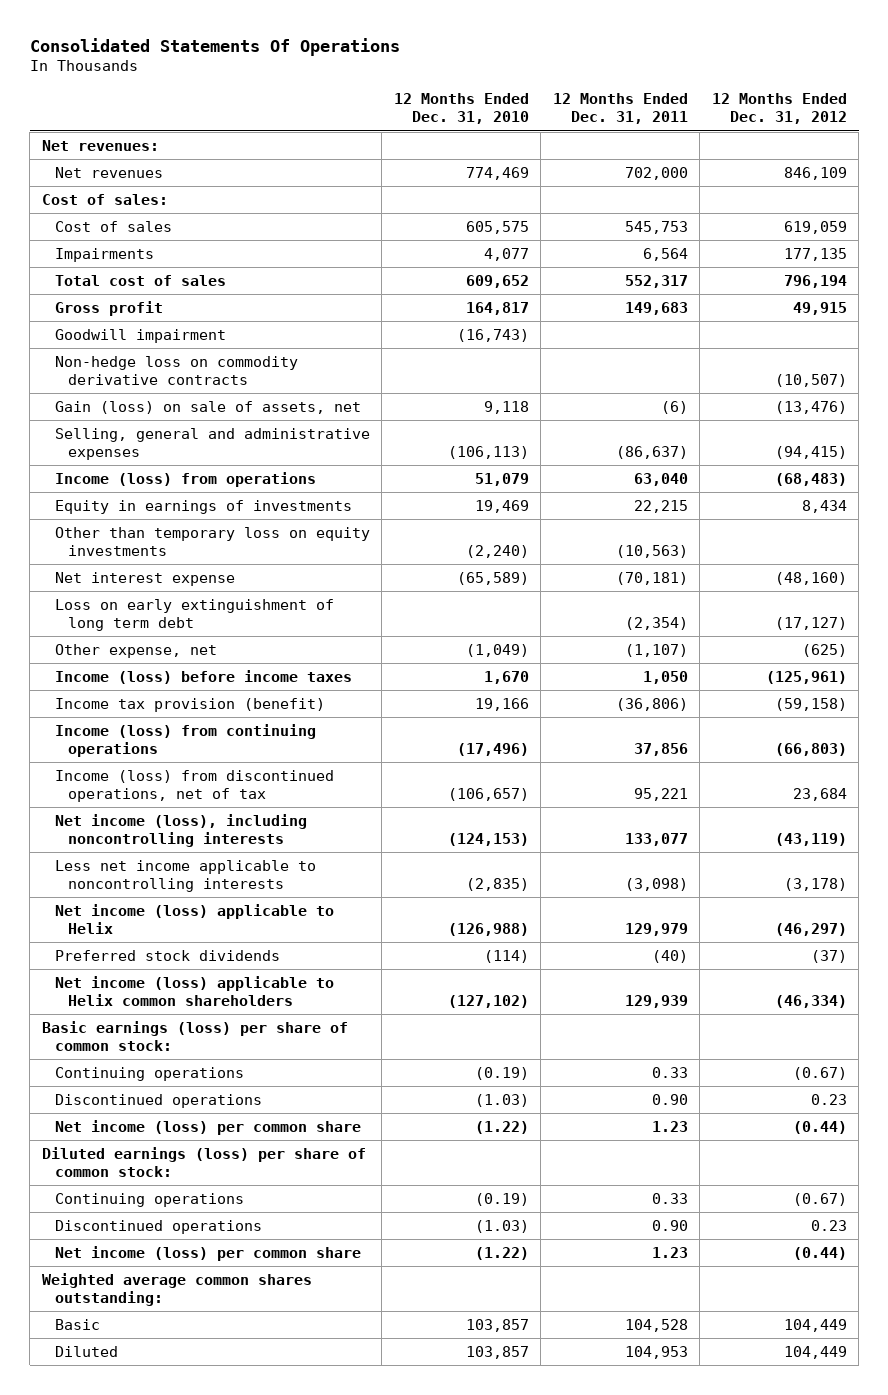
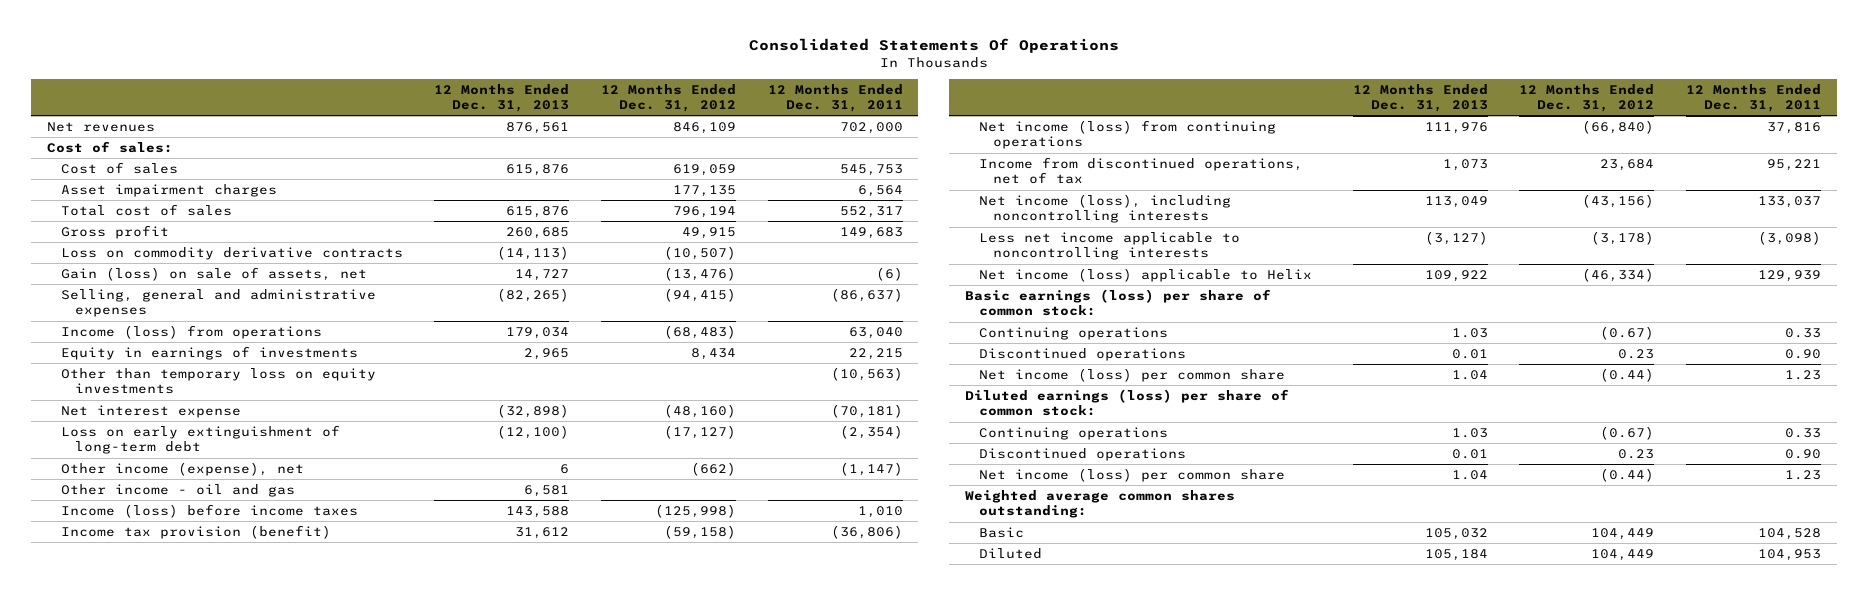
[393,93,529,125] 12 Months Ended Dec. 31, 2010 -> none
none -> [434,83,570,113] 12 Months Ended Dec. 31, 2013
[41,139,159,151] Net revenues: -> none
[54,247,154,262] Impairments -> [60,183,277,197] Asset impairment charges
[54,328,226,343] Goodwill impairment -> none
[54,355,298,385] Non-hedge loss on commodity derivative contracts -> [60,246,403,260] Loss on commodity derivative contracts
[54,598,334,631] Loss on early extinguishment of long term debt -> [60,424,340,455] Loss on early extinguishment of long-term debt
[54,643,217,658] Other expense, net -> [60,461,304,476] Other income (expense), net
[624,643,688,657] (1,107) -> [839,461,903,476] (1,147)
[801,643,847,657] (625) -> [690,461,736,476] (662)
none -> [60,483,295,497] Other income - oil and gas
[642,670,688,684] 1,050 -> [857,505,903,518] 1,010
[765,670,847,684] (125,961) -> [654,503,736,518] (125,998)
[54,723,316,757] Income (loss) from continuing operations -> [978,119,1276,150] Net income (loss) from continuing operations
[633,742,688,756] 37,856 -> [1766,121,1821,134] 37,816
[774,742,847,756] (66,803) -> [1582,119,1655,134] (66,840)
[54,769,334,802] Income (loss) from discontinued operations, net of tax -> [978,156,1303,185] Income from discontinued operations, net of tax
[624,832,688,846] 133,077 -> [1757,195,1821,208] 133,037
[774,832,847,846] (43,119) -> [1582,193,1655,208] (43,156)
[54,949,280,961] Preferred stock dividends -> none
[54,975,334,1006] Net income (loss) applicable to Helix common shareholders -> none
[624,922,688,936] 129,979 -> [1757,269,1821,282] 129,939
[774,922,847,936] (46,297) -> [1582,267,1655,282] (46,334)

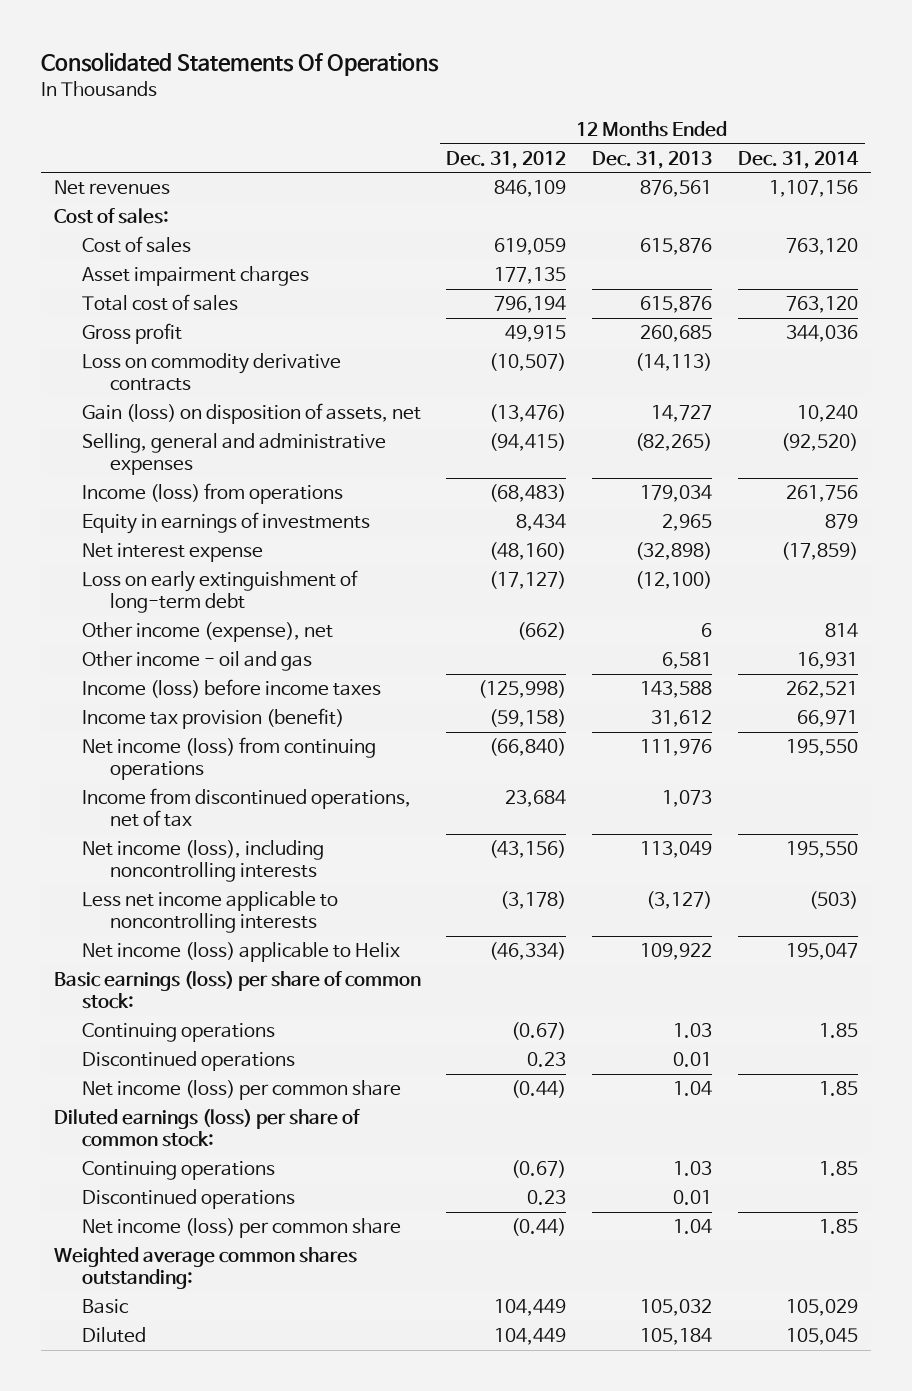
[767,83,903,113] 12 Months Ended Dec. 31, 2011 -> none
none -> [738,150,860,169] Dec. 31, 2014
[60,266,367,281] Gain (loss) on sale of assets, net -> [81,403,421,425] Gain (loss) on disposition of assets, net
[60,367,376,395] Other than temporary loss on equity investments -> none

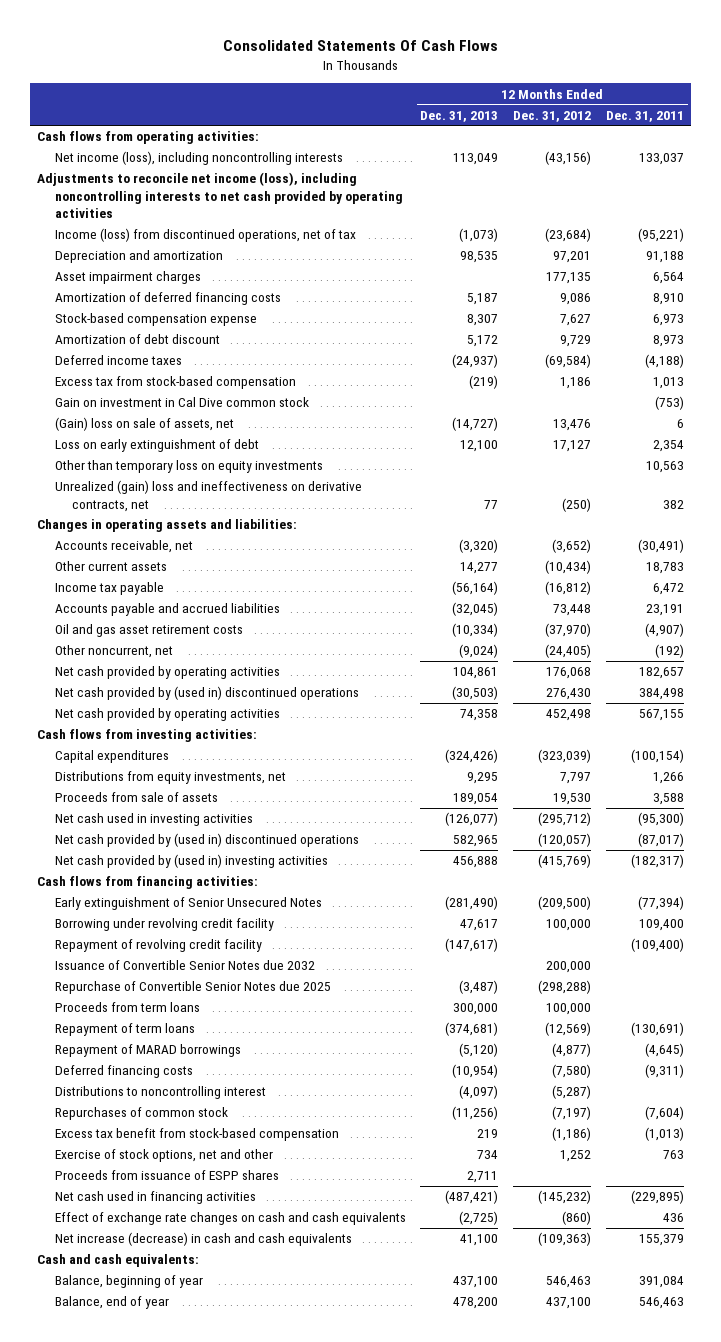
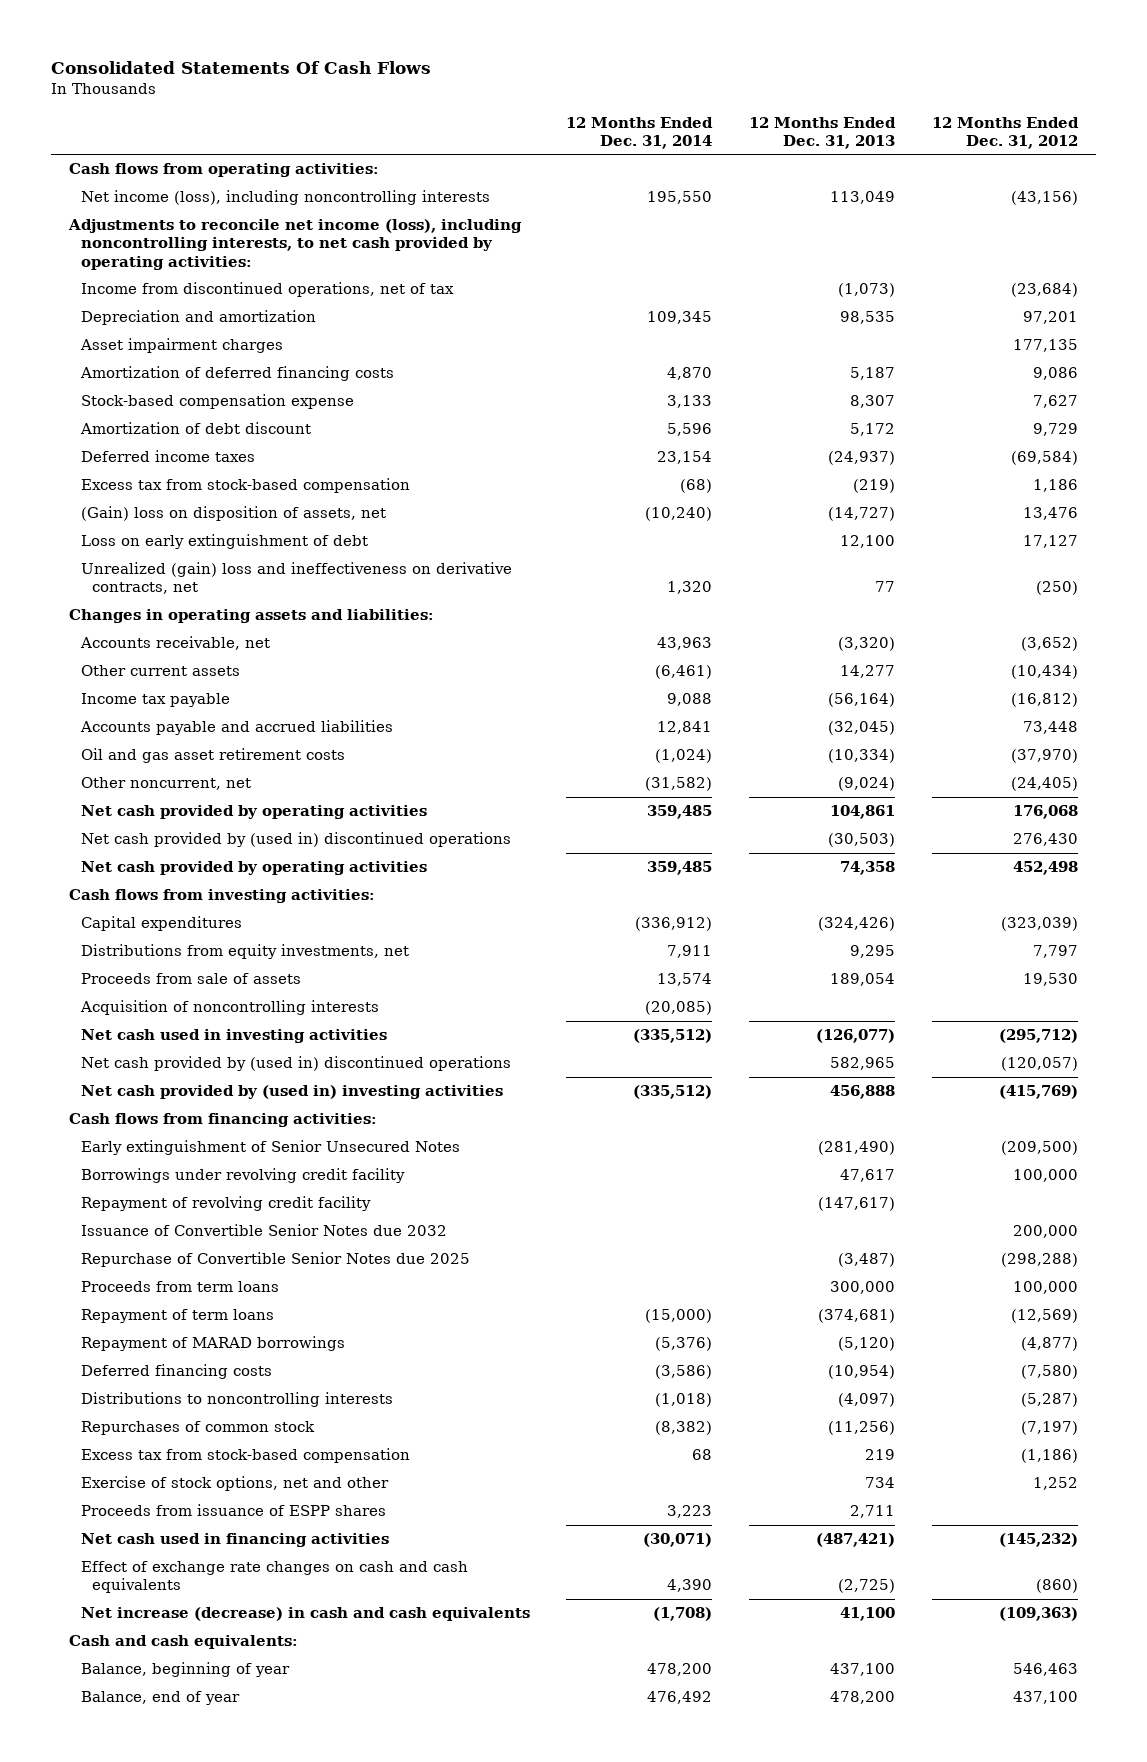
[605,110,684,122] Dec. 31, 2011 -> none
none -> [566,116,714,149] 12 Months Ended Dec. 31, 2014
[37,172,403,218] Adjustments to reconcile net income (loss), including noncontrolling interests to net cash provided by operating activities -> [68,219,523,270] Adjustments to reconcile net income (loss), including noncontrolling interests, to net cash provided by operating activities:
[54,228,356,243] Income (loss) from discontinued operations, net of tax -> [80,282,454,298] Income from discontinued operations, net of tax
[54,397,309,408] Gain on investment in Cal Dive common stock -> none
[54,417,234,432] (Gain) loss on sale of assets, net -> [80,506,386,522] (Gain) loss on disposition of assets, net
[54,460,323,474] Other than temporary loss on equity investments -> none
none -> [79,1000,379,1016] Acquisition of noncontrolling interests
[54,918,274,932] Borrowing under revolving credit facility -> [80,1168,405,1184] Borrowings under revolving credit facility
[54,1086,266,1100] Distributions to noncontrolling interest -> [80,1392,393,1408] Distributions to noncontrolling interests
[54,1128,339,1142] Excess tax benefit from stock-based compensation -> [80,1448,410,1464] Excess tax from stock-based compensation

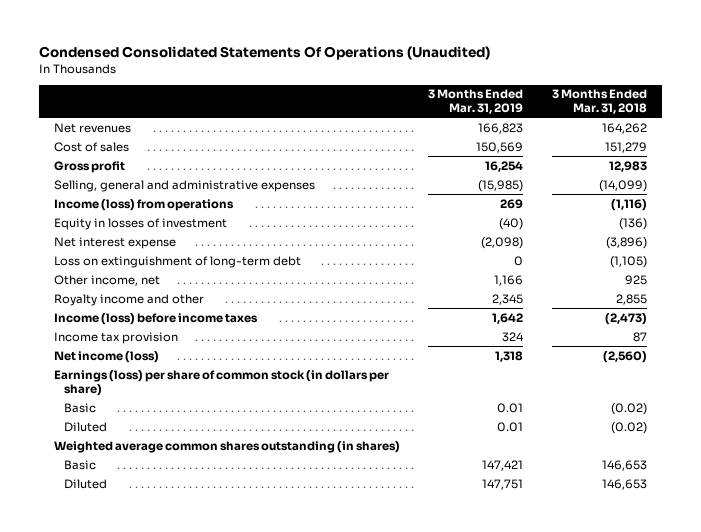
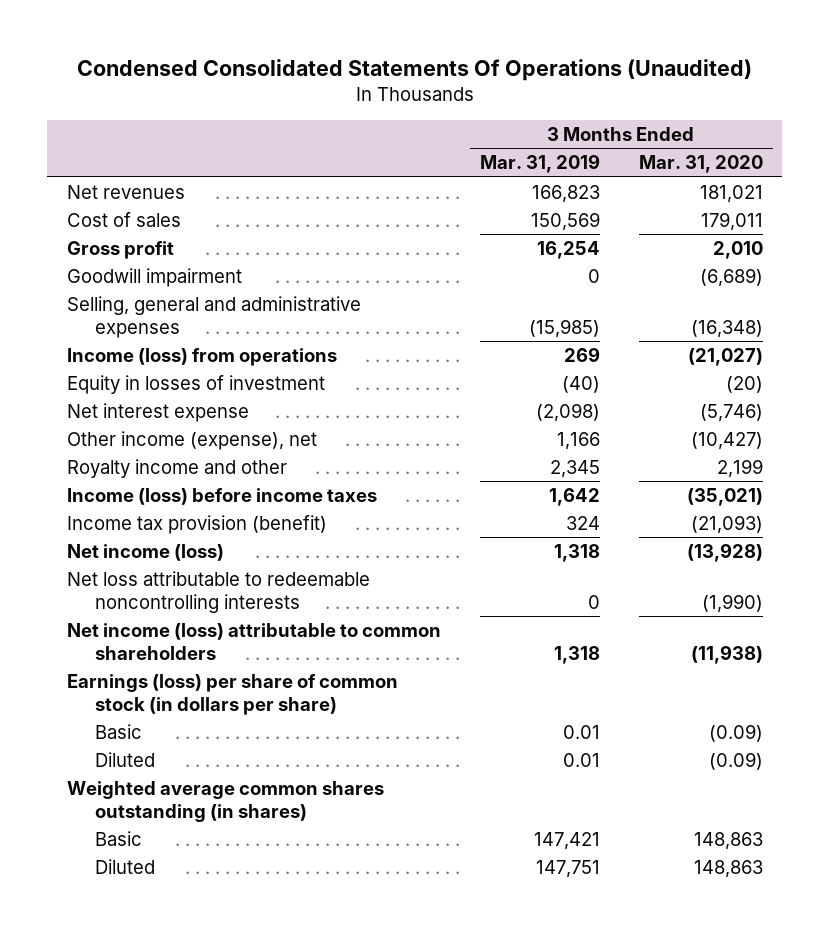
[552,89,648,115] 3 Months Ended Mar. 31, 2018 -> none
none -> [638,155,763,174] Mar. 31, 2020
none -> [66,268,242,288] Goodwill impairment
[53,255,301,268] Loss on extinguishment of long-term debt -> none
[53,274,160,286] Other income, net -> [66,431,317,451] Other income (expense), net
[53,331,178,344] Income tax provision -> [66,515,327,535] Income tax provision (benefit)
none -> [66,571,370,613] Net loss attributable to redeemable noncontrolling interests
none -> [66,623,441,660] Net income (loss) attributable to common shareholders

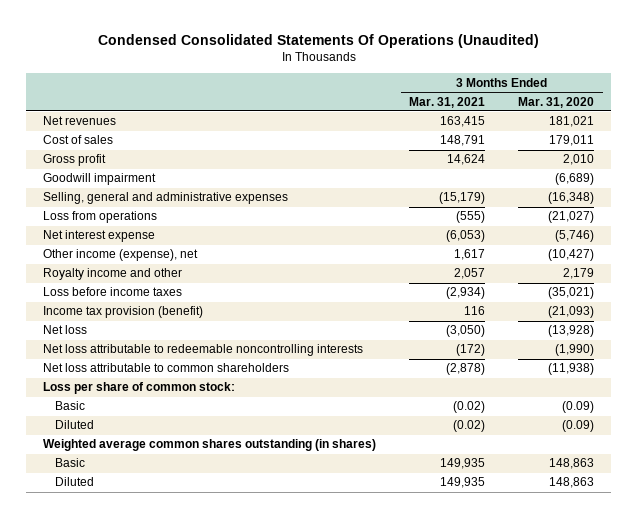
[479,154,600,174] Mar. 31, 2019 -> none
none -> [409,96,486,108] Mar. 31, 2021
[66,375,325,395] Equity in losses of investment -> none
[66,348,337,367] Income (loss) from operations -> [42,211,157,224] Loss from operations
[716,459,763,479] 2,199 -> [563,268,595,280] 2,179
[66,488,377,506] Income (loss) before income taxes -> [42,287,182,297] Loss before income taxes
[66,544,224,562] Net income (loss) -> [42,325,87,335] Net loss
[66,623,441,660] Net income (loss) attributable to common shareholders -> [42,363,289,373] Net loss attributable to common shareholders
[66,674,398,715] Earnings (loss) per share of common stock (in dollars per share) -> [42,382,235,395] Loss per share of common stock:

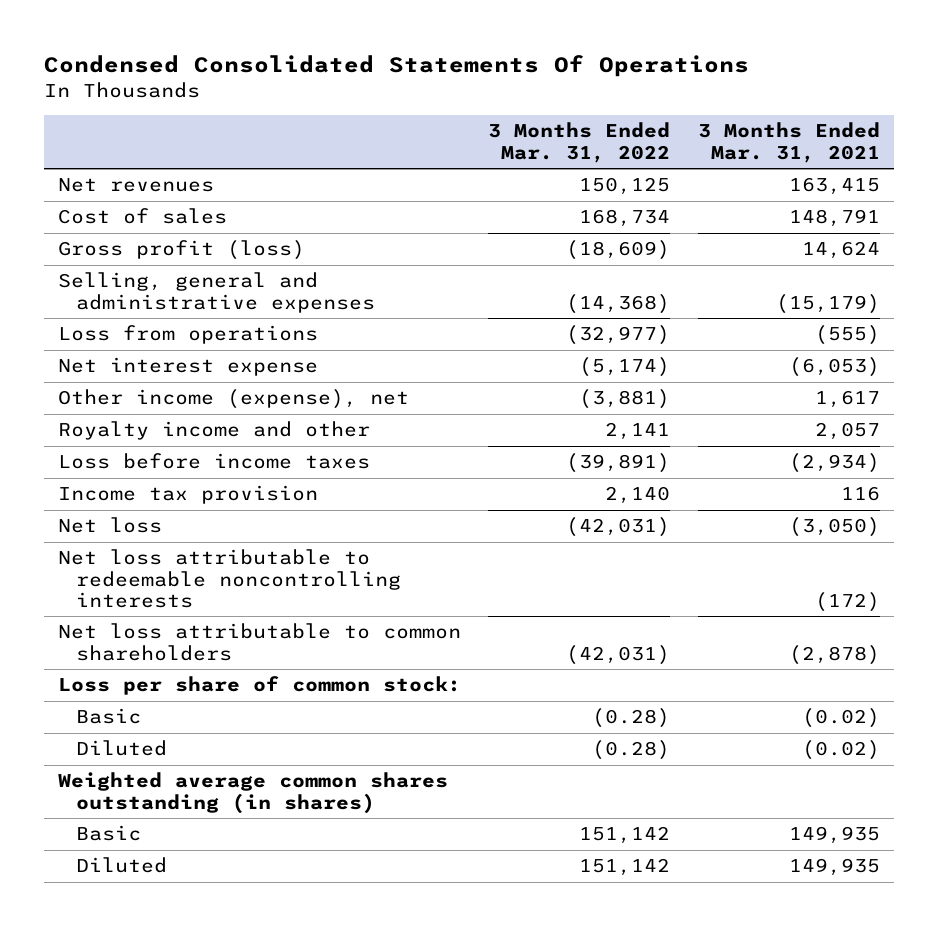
[97,33,539,48] Condensed Consolidated Statements Of Operations (Unaudited) -> [43,54,749,77] Condensed Consolidated Statements Of Operations
[518,96,595,108] Mar. 31, 2020 -> none
none -> [488,122,671,163] 3 Months Ended Mar. 31, 2022
[42,173,156,186] Goodwill impairment -> none
[42,154,106,167] Gross profit -> [57,240,305,261] Gross profit (loss)
[42,306,203,319] Income tax provision (benefit) -> [57,485,318,505] Income tax provision

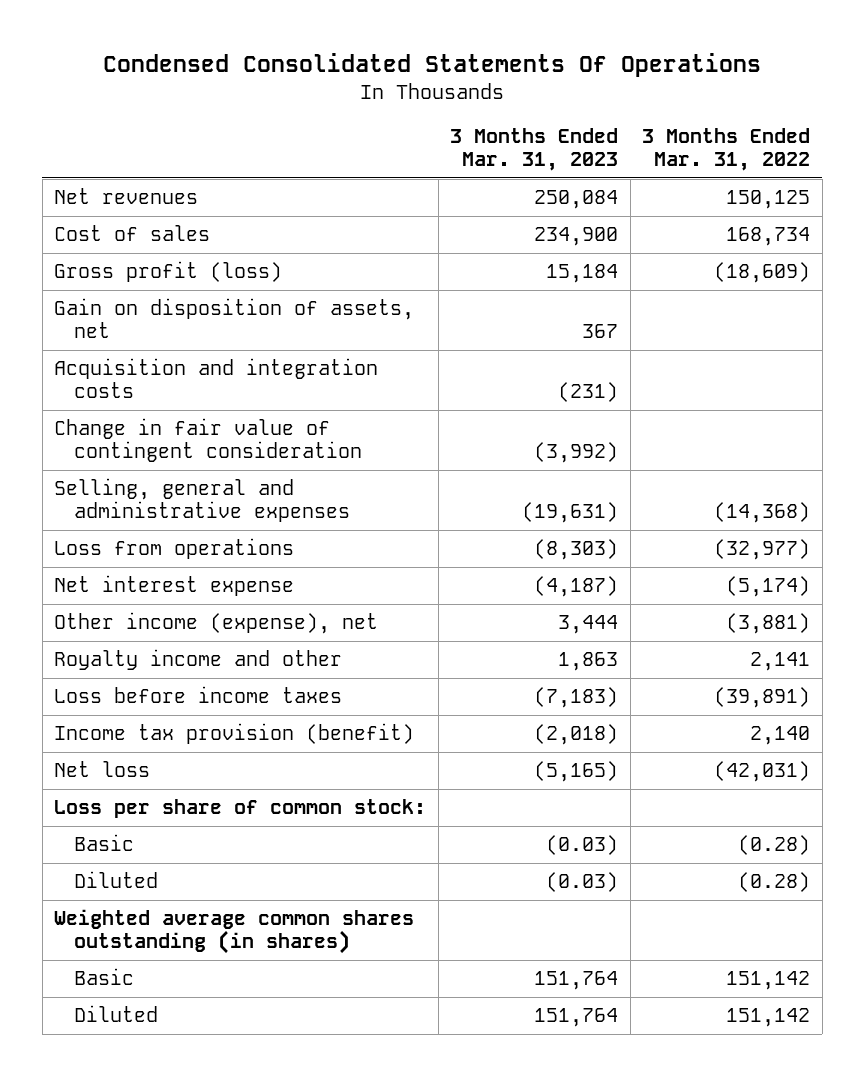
[698,122,881,163] 3 Months Ended Mar. 31, 2021 -> none
none -> [450,128,619,172] 3 Months Ended Mar. 31, 2023
none -> [54,298,415,338] Gain on disposition of assets, net
none -> [54,358,379,398] Acquisition and integration costs
none -> [54,418,363,462] Change in fair value of contingent consideration
[57,485,318,505] Income tax provision -> [54,723,415,745] Income tax provision (benefit)
[57,549,402,608] Net loss attributable to redeemable noncontrolling interests -> none
[57,623,461,661] Net loss attributable to common shareholders -> none

